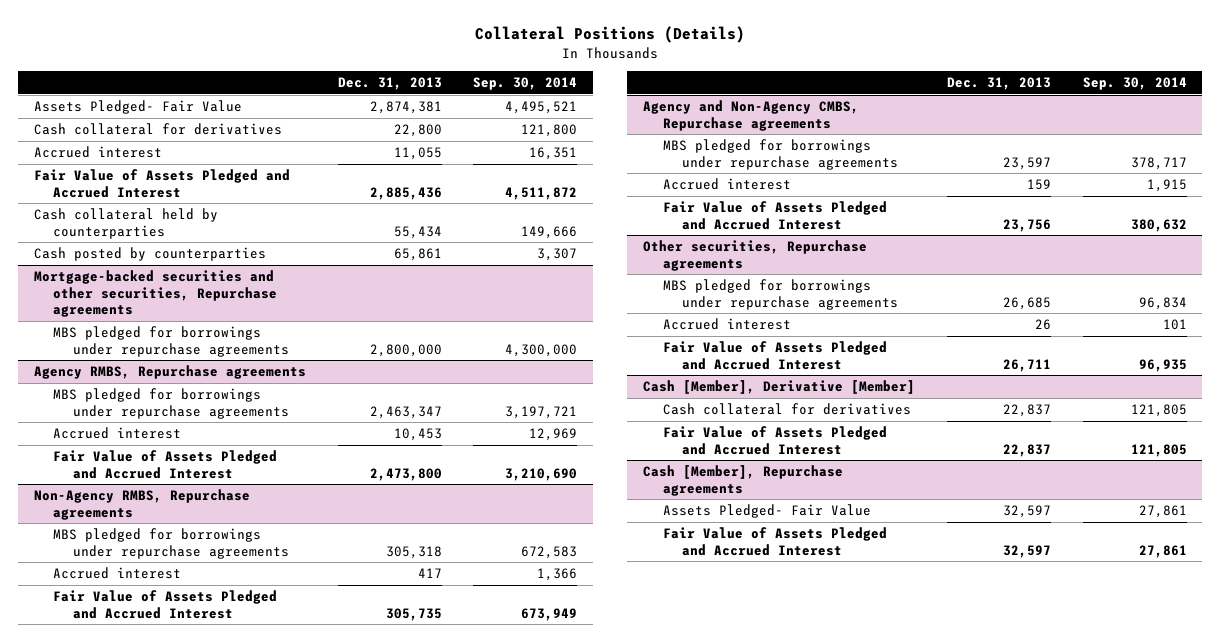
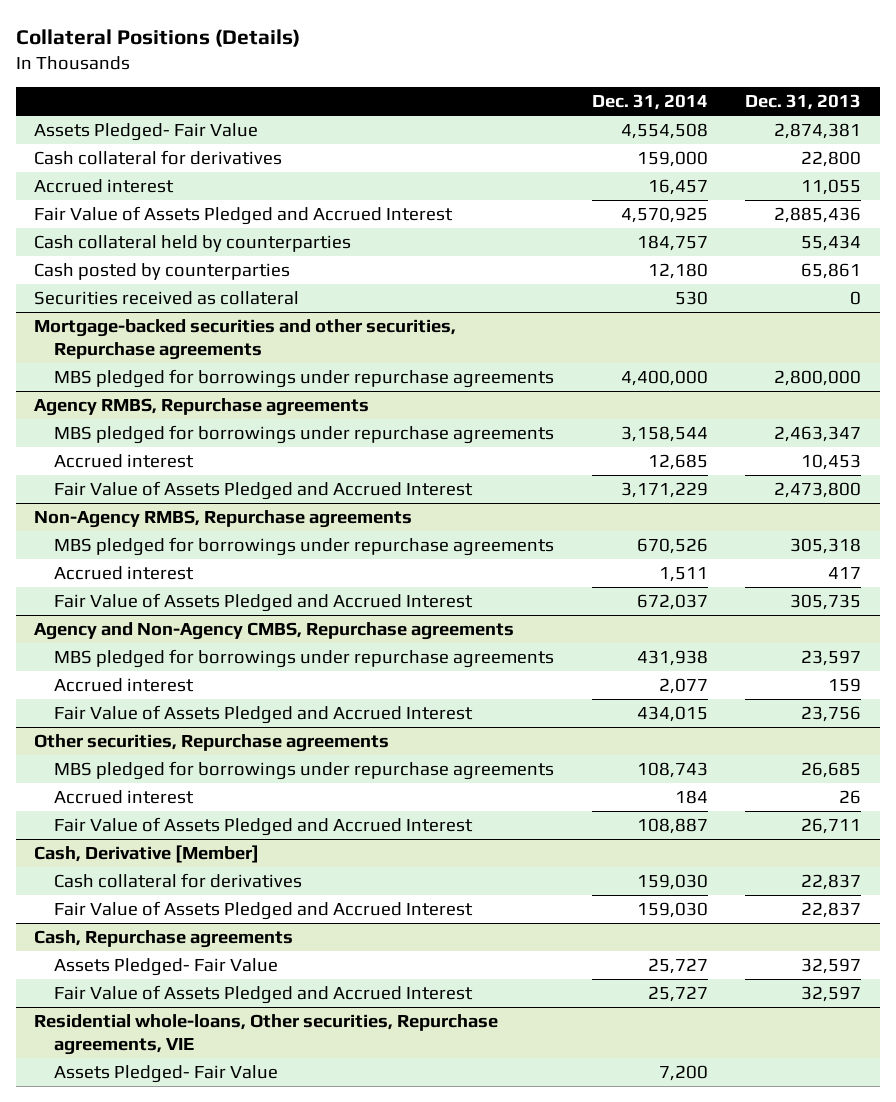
[473,77,578,91] Sep. 30, 2014 -> none
none -> [591,94,708,111] Dec. 31, 2014
none -> [34,290,300,305] Securities received as collateral
[643,380,916,395] Cash [Member], Derivative [Member] -> [34,844,260,863] Cash, Derivative [Member]
[643,465,844,496] Cash [Member], Repurchase agreements -> [34,929,294,948] Cash, Repurchase agreements
none -> [34,1013,499,1055] Residential whole-loans, Other securities, Repurchase agreements, VIE
none -> [54,1064,279,1083] Assets Pledged- Fair Value

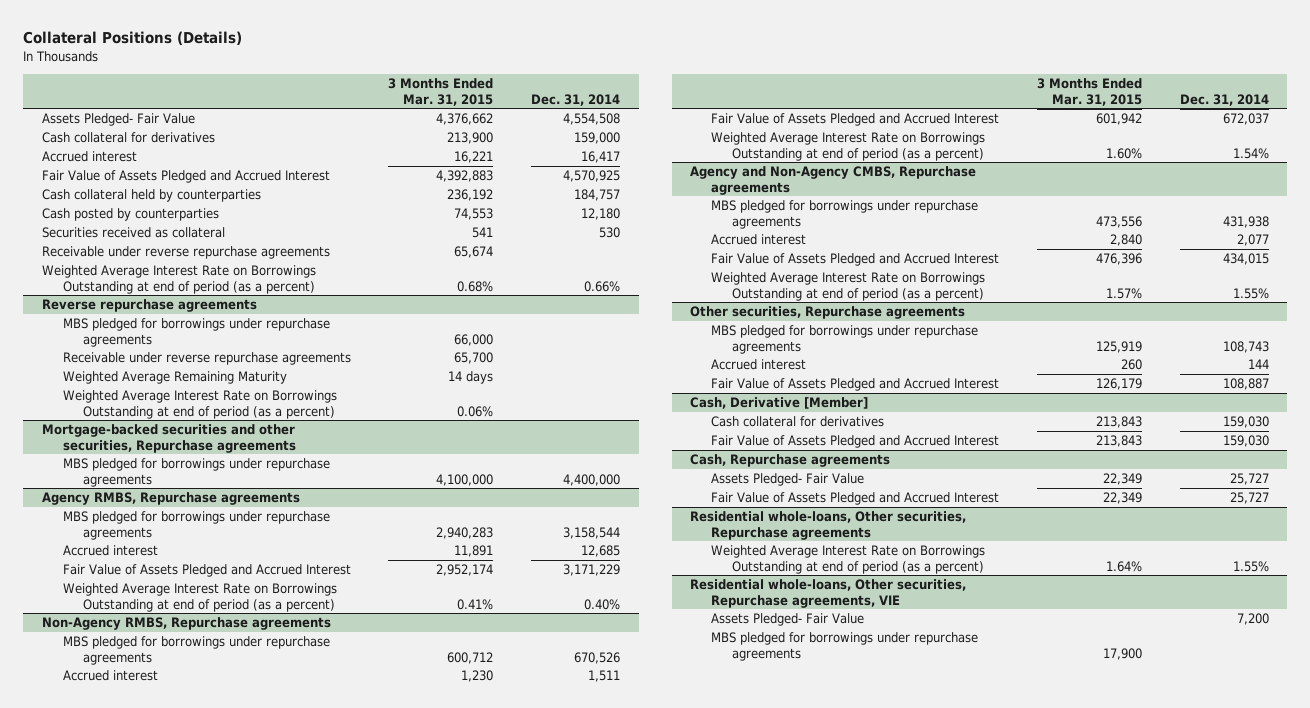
[745,94,862,111] Dec. 31, 2013 -> none
none -> [388,78,494,106] 3 Months Ended Mar. 31, 2015
[647,178,708,195] 16,457 -> [581,151,621,164] 16,417
none -> [41,246,330,260] Receivable under reverse repurchase agreements
none -> [41,265,316,294] Weighted Average Interest Rate on Borrowings Outstanding at end of period (as a percent)
none -> [41,299,257,313] Reverse repurchase agreements
none -> [62,318,330,347] MBS pledged for borrowings under repurchase agreements
none -> [62,352,351,366] Receivable under reverse repurchase agreements
none -> [62,371,287,385] Weighted Average Remaining Maturity
none -> [62,390,337,419] Weighted Average Interest Rate on Borrowings Outstanding at end of period (as a percent)
none -> [62,583,337,612] Weighted Average Interest Rate on Borrowings Outstanding at end of period (as a percent)
none -> [711,132,986,161] Weighted Average Interest Rate on Borrowings Outstanding at end of period (as a percent)
none -> [711,272,986,301] Weighted Average Interest Rate on Borrowings Outstanding at end of period (as a percent)
[674,789,708,804] 184 -> [1247,359,1269,370] 144
none -> [690,511,967,540] Residential whole-loans, Other securities, Repurchase agreements
none -> [711,545,986,574] Weighted Average Interest Rate on Borrowings Outstanding at end of period (as a percent)
none -> [711,632,979,661] MBS pledged for borrowings under repurchase agreements

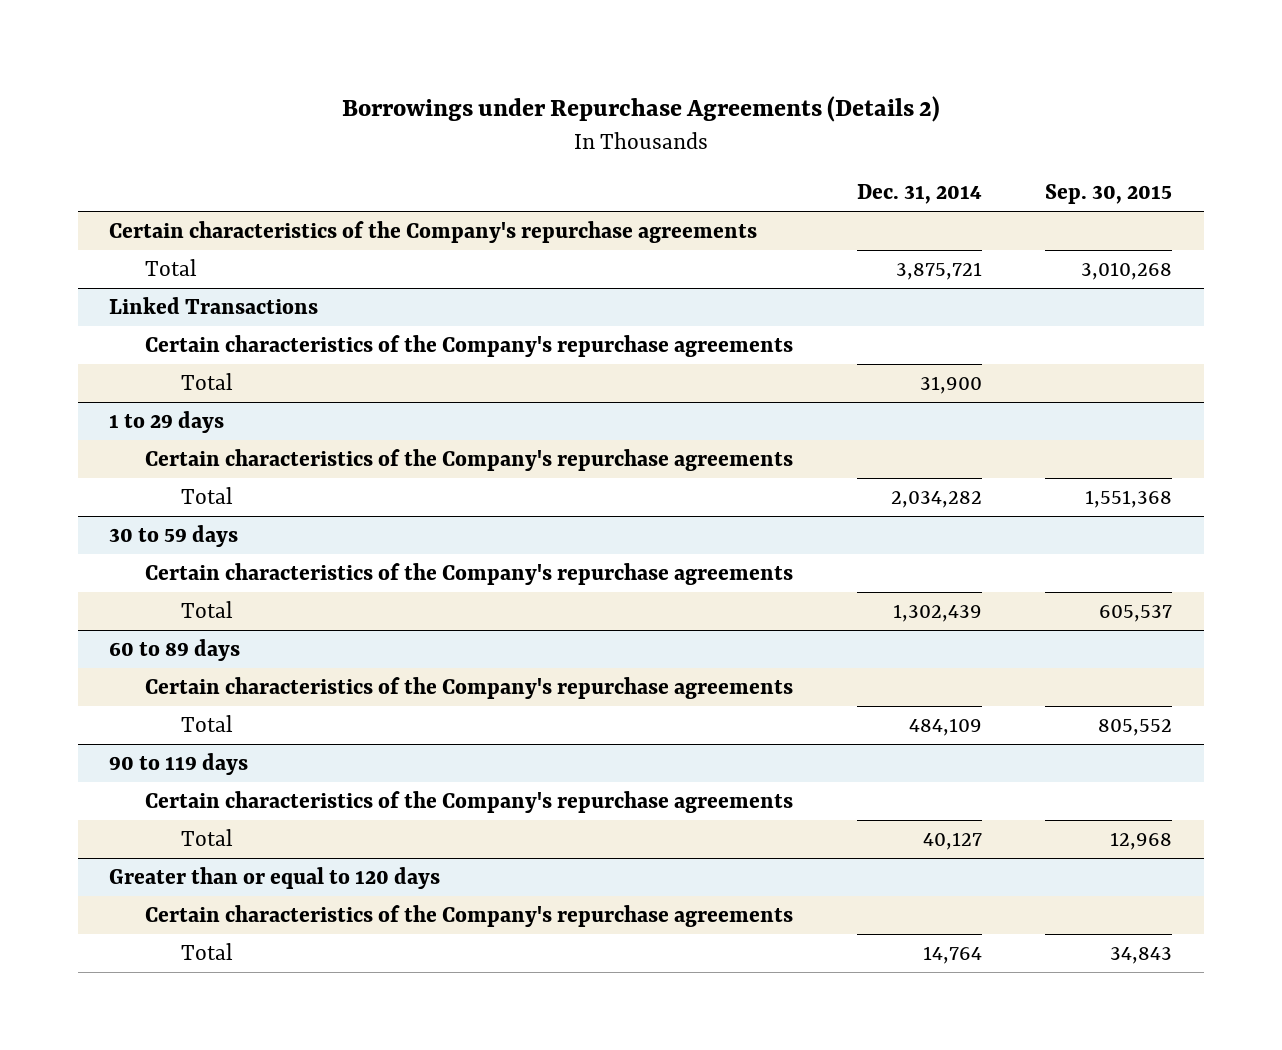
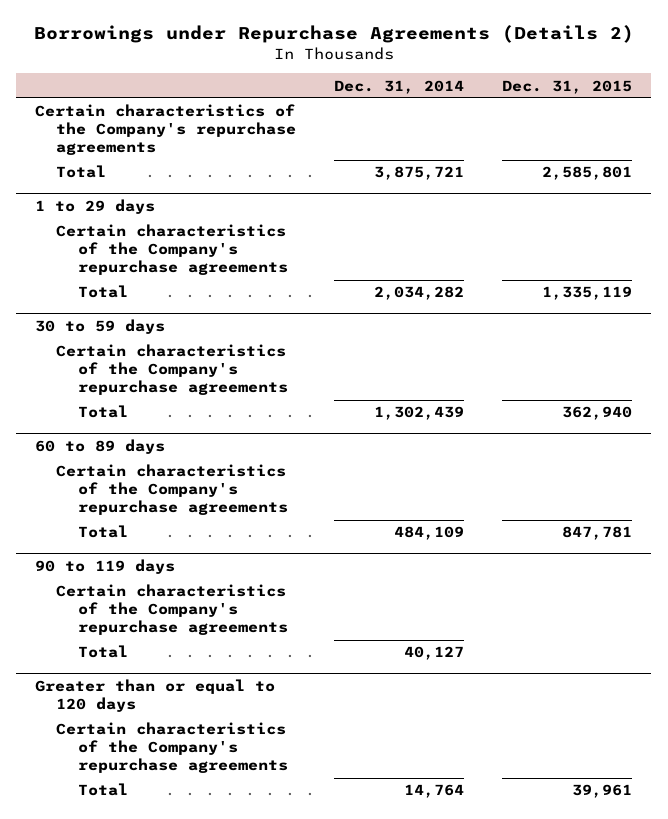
[1045,184,1173,205] Sep. 30, 2015 -> none
none -> [502,79,633,94] Dec. 31, 2015
[109,297,319,315] Linked Transactions -> none
[145,335,794,358] Certain characteristics of the Company's repurchase agreements -> none
[180,373,233,391] Total -> none

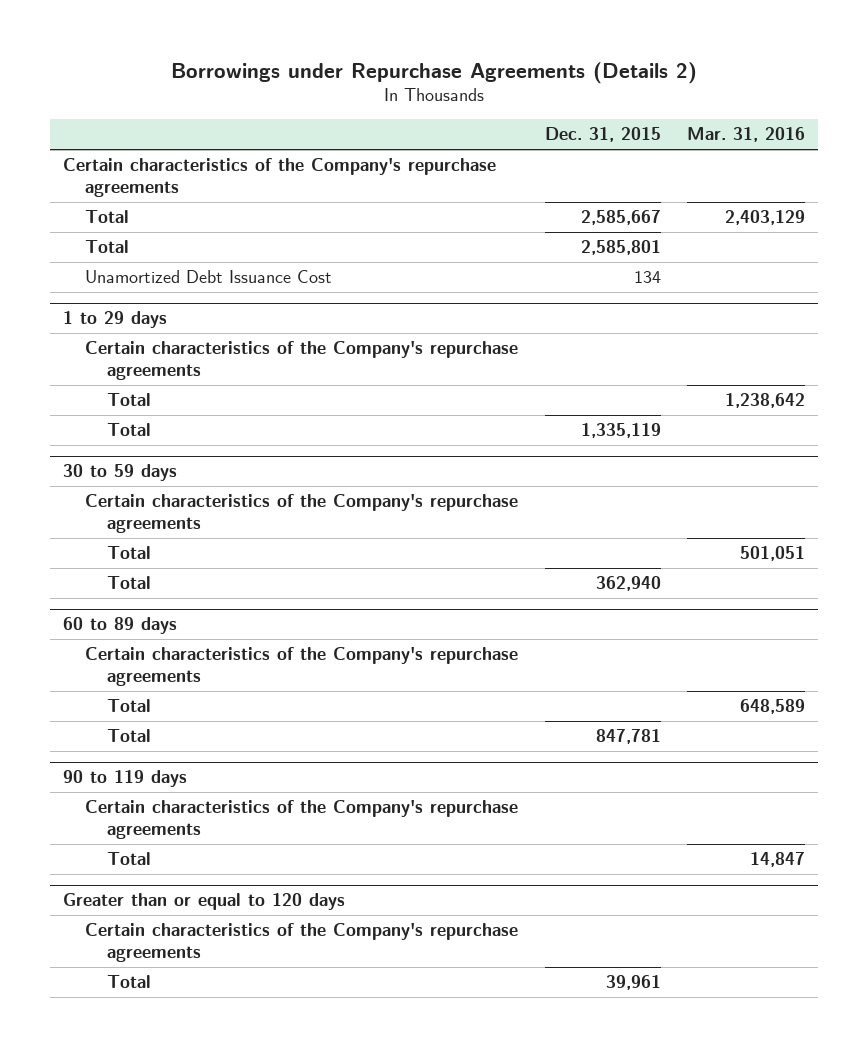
[334,79,465,94] Dec. 31, 2014 -> none
none -> [686,127,805,143] Mar. 31, 2016
none -> [85,210,130,224] Total
none -> [85,270,333,284] Unamortized Debt Issuance Cost
none -> [107,393,152,407] Total
none -> [107,546,152,560] Total
none -> [107,699,152,713] Total

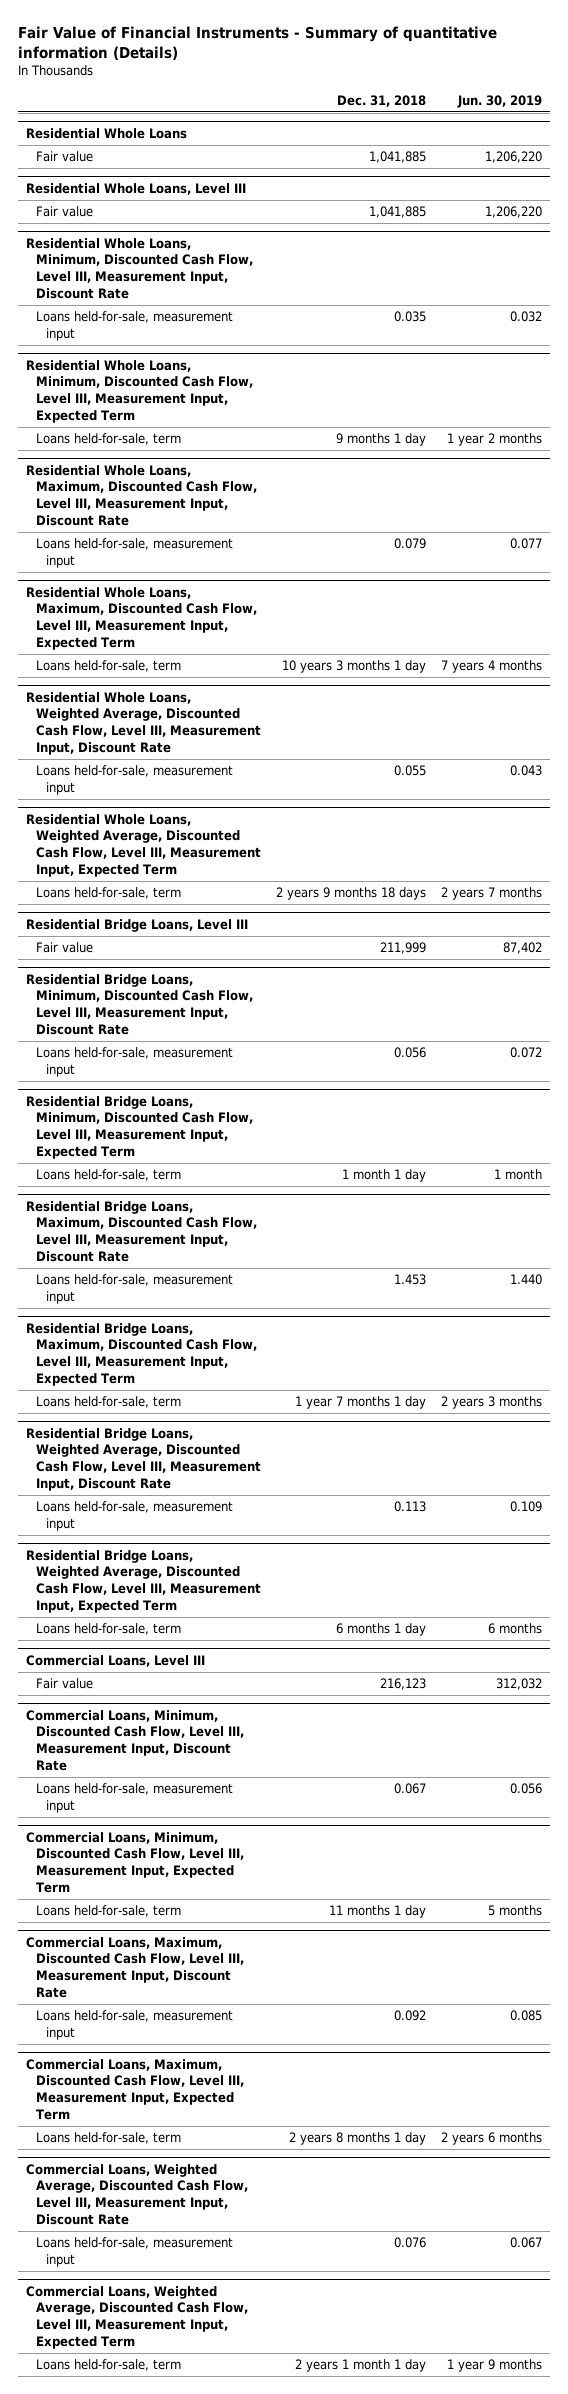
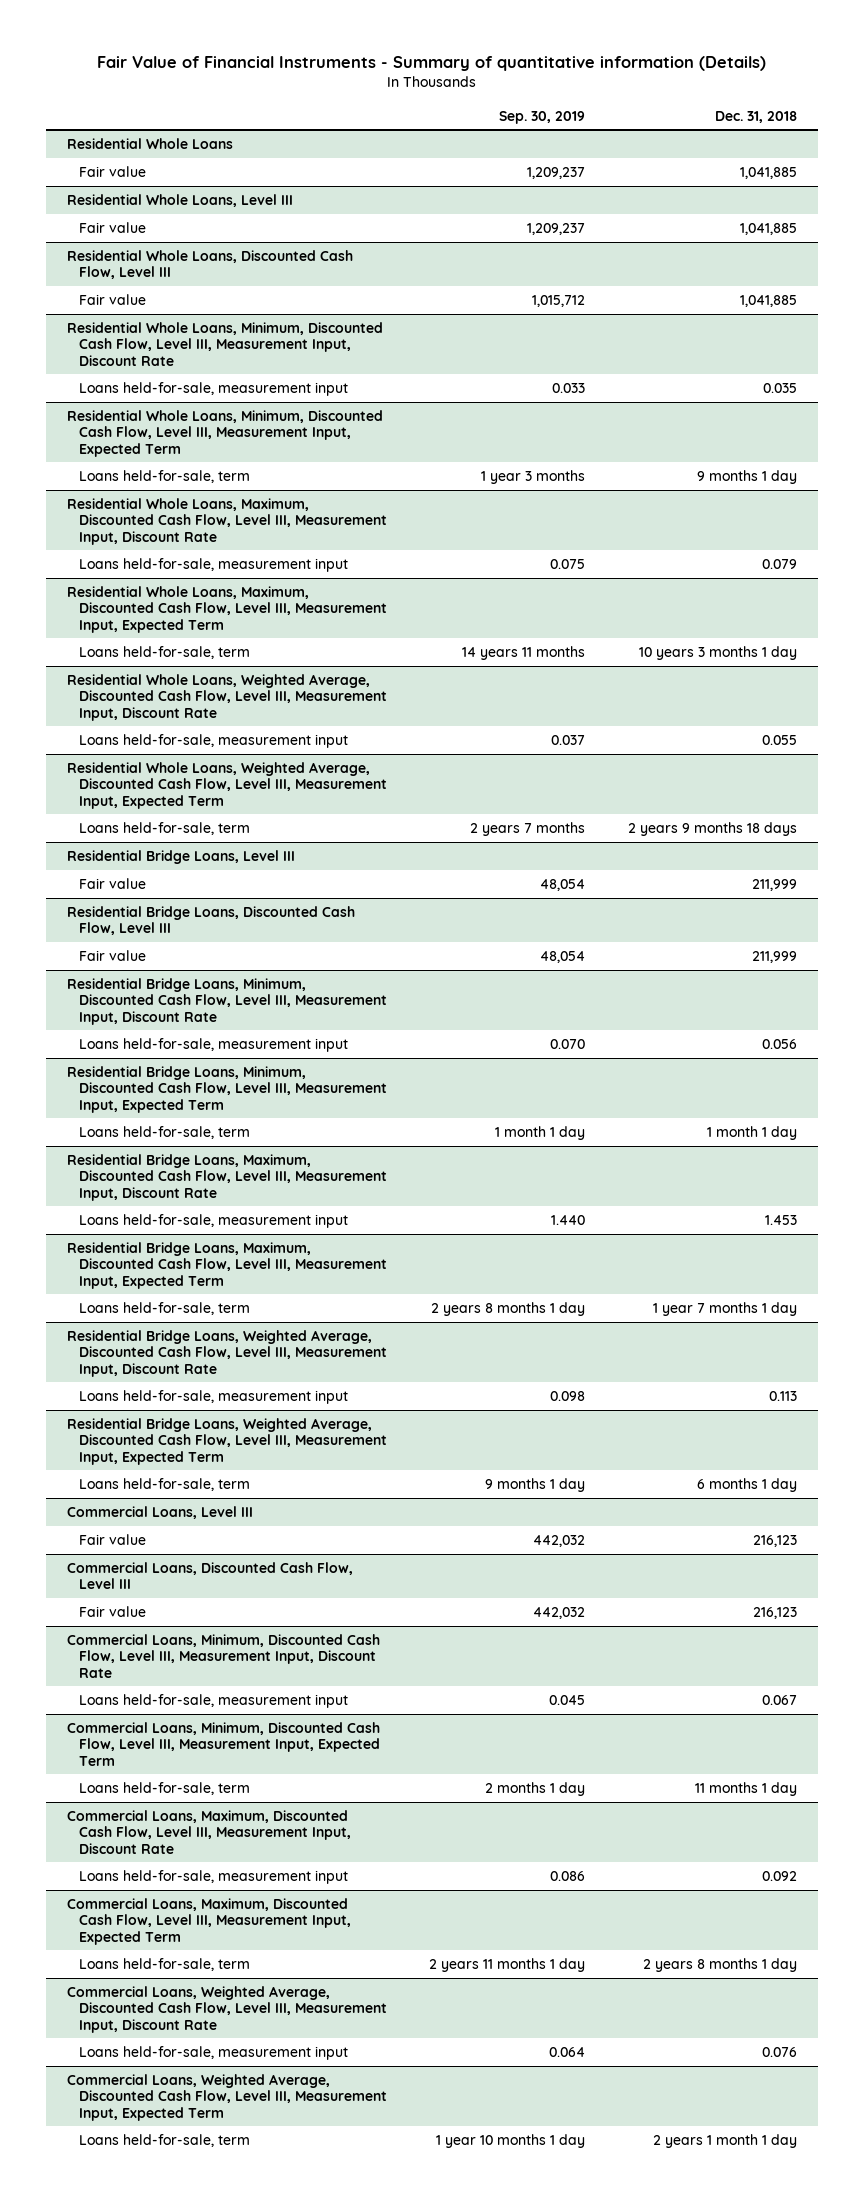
[457,94,543,108] Jun. 30, 2019 -> none
none -> [499,110,586,124] Sep. 30, 2019
none -> [67,249,354,280] Residential Whole Loans, Discounted Cash Flow, Level III
none -> [79,293,147,305] Fair value
none -> [67,905,356,936] Residential Bridge Loans, Discounted Cash Flow, Level III
none -> [79,949,147,961] Fair value
none -> [67,1561,354,1590] Commercial Loans, Discounted Cash Flow, Level III
none -> [79,1605,147,1617] Fair value

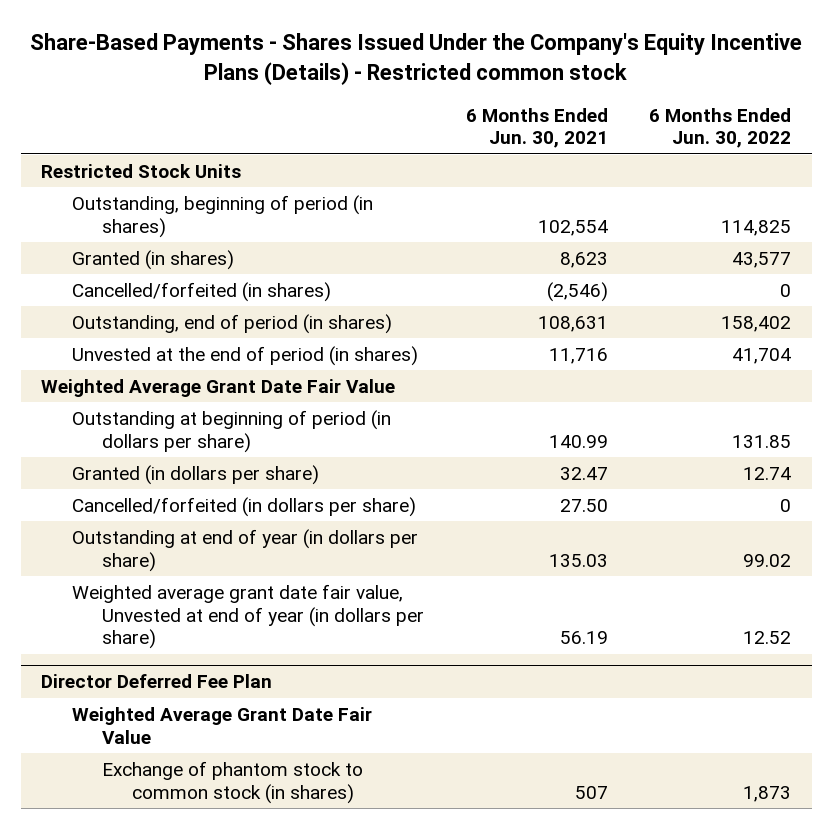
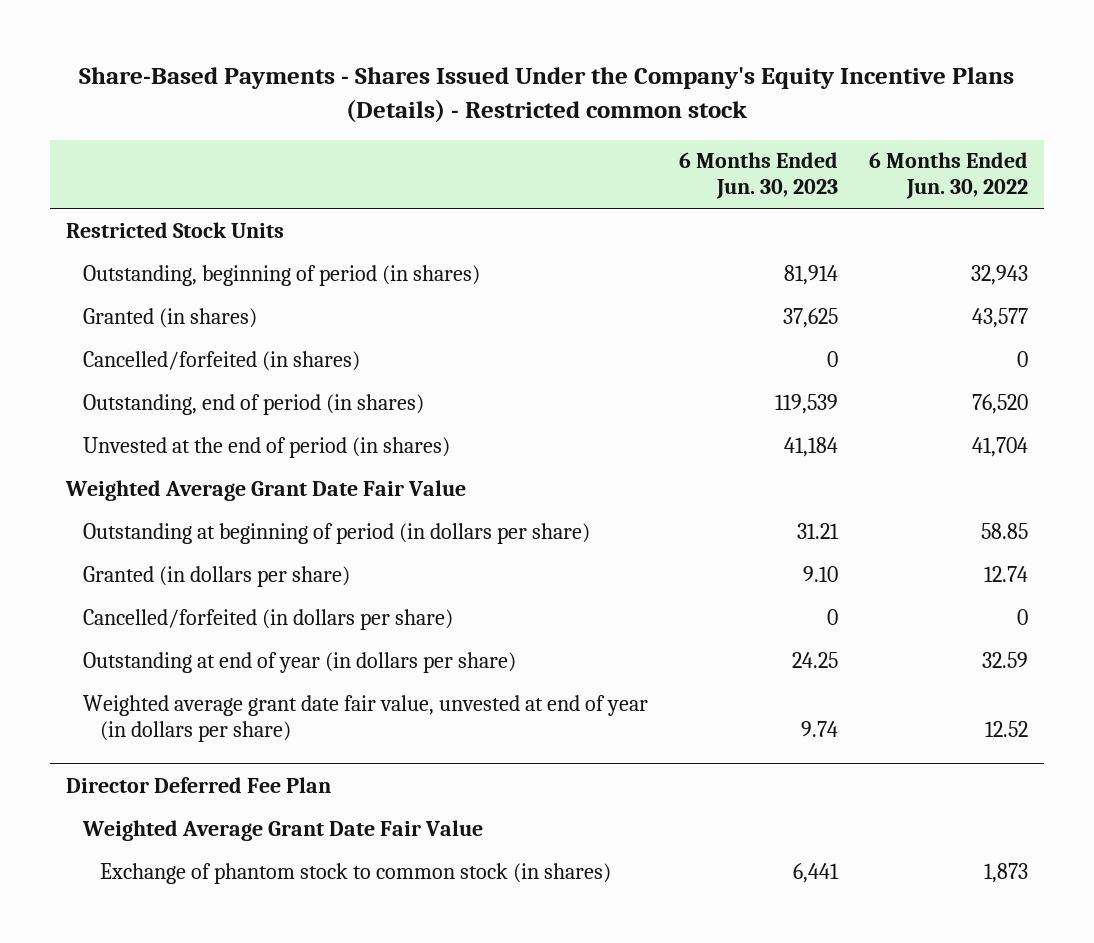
[465,107,608,149] 6 Months Ended Jun. 30, 2021 -> none
none -> [678,152,838,200] 6 Months Ended Jun. 30, 2023
[721,219,792,236] 114,825 -> [971,264,1029,285] 32,943
[721,315,792,332] 158,402 -> [972,393,1029,414] 76,520
[732,434,792,448] 131.85 -> [981,522,1029,539] 58.85
[743,553,792,567] 99.02 -> [982,651,1029,668] 32.59
[71,583,424,650] Weighted average grant date fair value, Unvested at end of year (in dollars per share) -> [82,694,648,742] Weighted average grant date fair value, unvested at end of year (in dollars per share)

